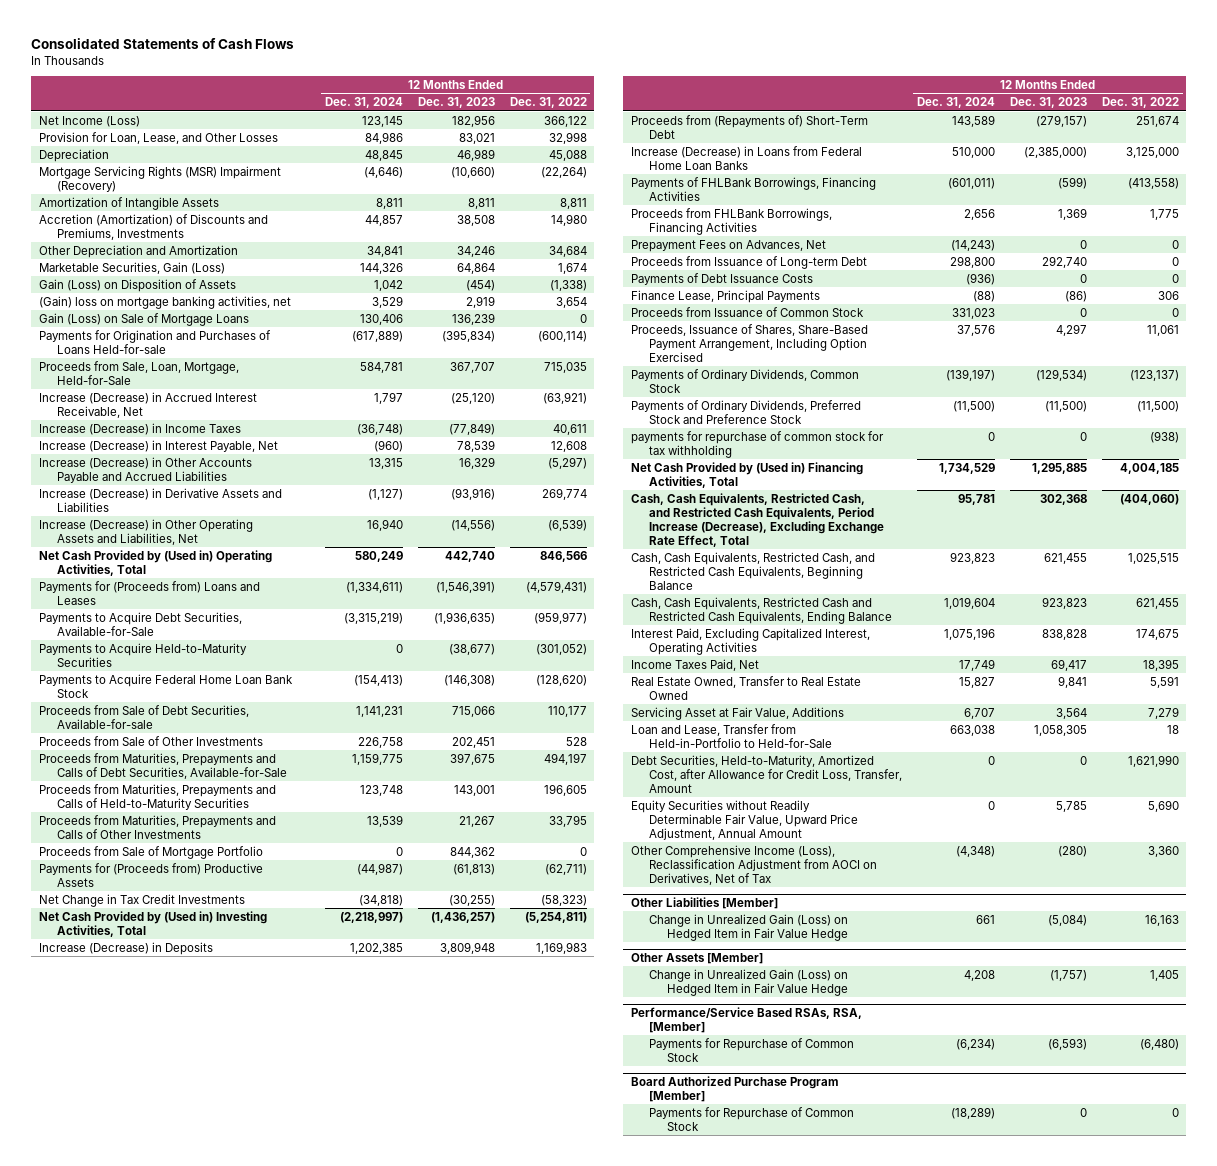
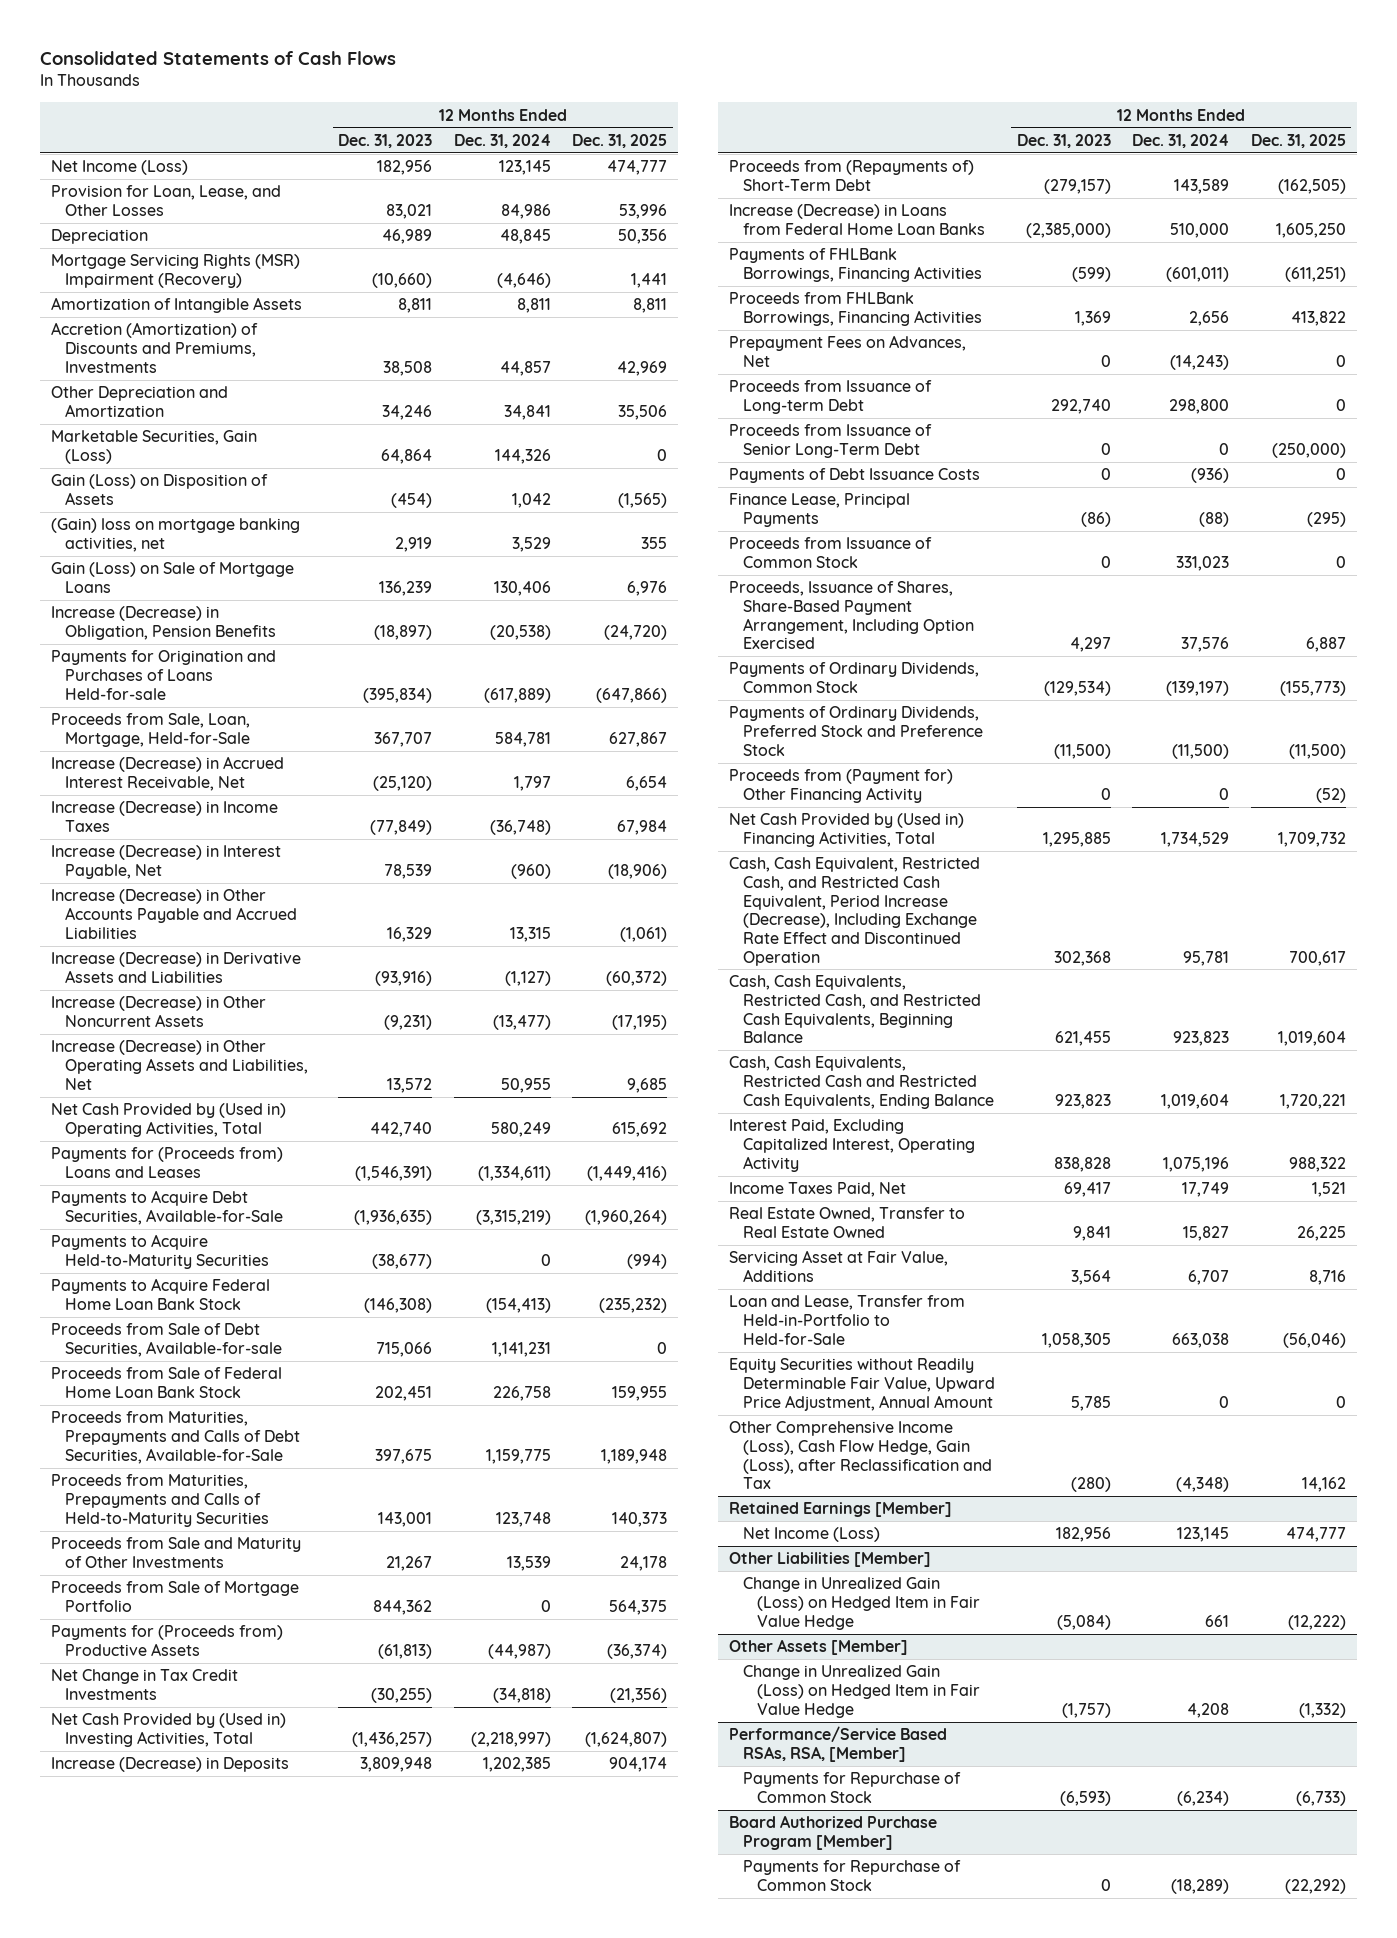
[509,97,587,109] Dec. 31, 2022 -> none
none -> [572,133,668,148] Dec. 31, 2025
none -> [50,606,276,640] Increase (Decrease) in Obligation, Pension Benefits
none -> [50,996,266,1027] Increase (Decrease) in Other Noncurrent Assets
[366,518,403,531] 16,940 -> [500,1077,551,1093] 50,955
[450,519,495,531] (14,556) -> [387,1077,433,1093] 13,572
[38,735,263,746] Proceeds from Sale of Other Investments -> [50,1367,282,1398] Proceeds from Sale of Federal Home Loan Bank Stock
[38,814,276,839] Proceeds from Maturities, Prepayments and Calls of Other Investments -> [50,1537,301,1568] Proceeds from Sale and Maturity of Other Investments
none -> [729,424,933,458] Proceeds from Issuance of Senior Long-Term Debt
[630,430,884,458] payments for repurchase of common stock for tax withholding -> none
none -> [729,769,954,803] Proceeds from (Payment for) Other Financing Activity
[630,492,884,547] Cash, Cash Equivalents, Restricted Cash, and Restricted Cash Equivalents, Period Increase (Decrease), Excluding Exchange Rate Effect, Total -> [729,857,981,966] Cash, Cash Equivalent, Restricted Cash, and Restricted Cash Equivalent, Period Increase (Decrease), Including Exchange Rate Effect and Discontinued Operation
[630,627,870,655] Interest Paid, Excluding Capitalized Interest, Operating Activities -> [729,1119,976,1172] Interest Paid, Excluding Capitalized Interest, Operating Activity
[630,754,902,793] Debt Securities, Held-to-Maturity, Amortized Cost, after Allowance for Credit Loss, Transfer, Amount -> none
[630,844,877,885] Other Comprehensive Income (Loss), Reclassification Adjustment from AOCI on Derivatives, Net of Tax -> [729,1421,993,1490] Other Comprehensive Income (Loss), Cash Flow Hedge, Gain (Loss), after Reclassification and Tax
none -> [729,1502,953,1518] Retained Earnings [Member]
none -> [743,1527,881,1543] Net Income (Loss)

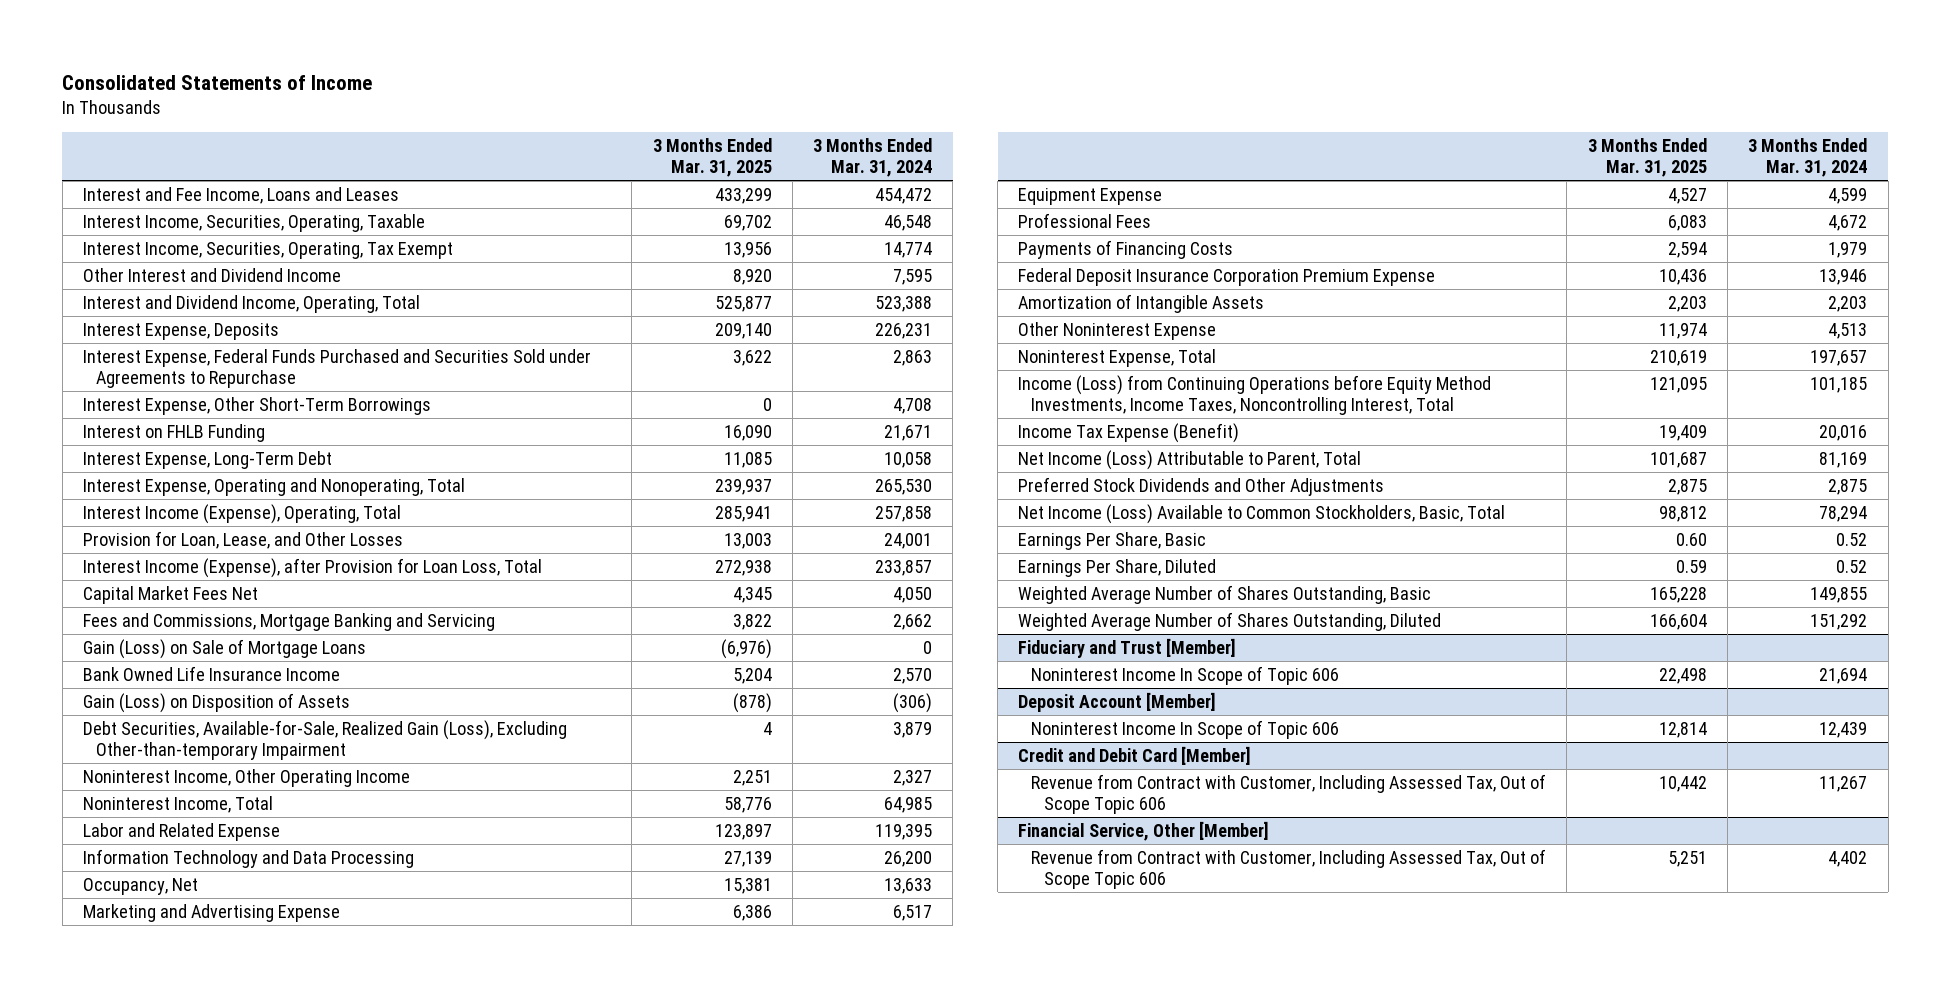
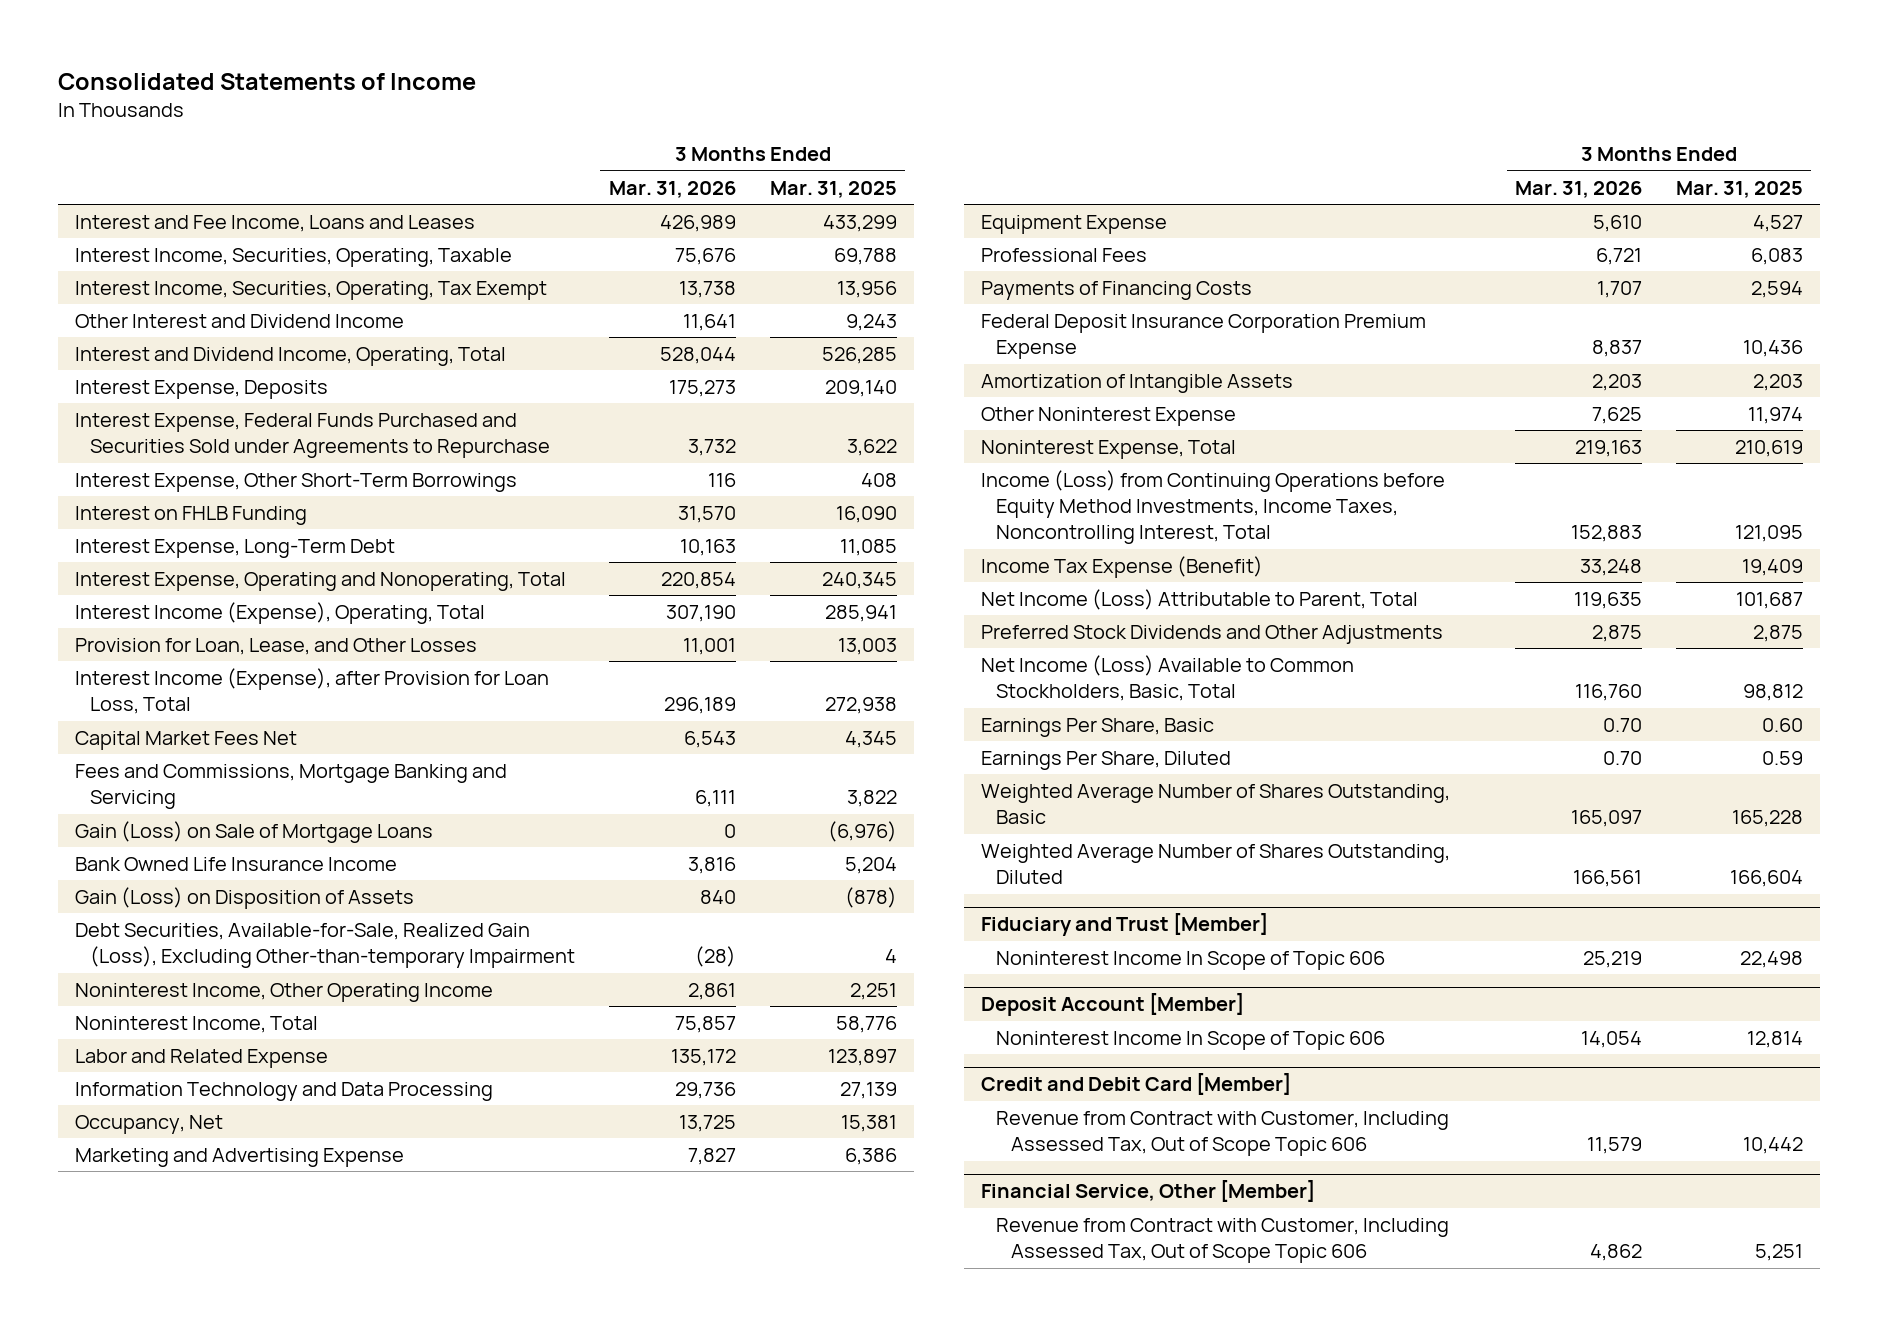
[813,137,933,178] 3 Months Ended Mar. 31, 2024 -> none
none -> [608,180,736,198] Mar. 31, 2026
[723,214,772,231] 69,702 -> [833,248,897,266] 69,788
[732,268,772,285] 8,920 -> [845,314,897,332] 9,243
[714,295,772,312] 525,877 -> [821,347,897,365] 526,285
[762,397,772,411] 0 -> [860,473,897,488] 408
[714,478,772,495] 239,937 -> [821,572,897,590] 240,345

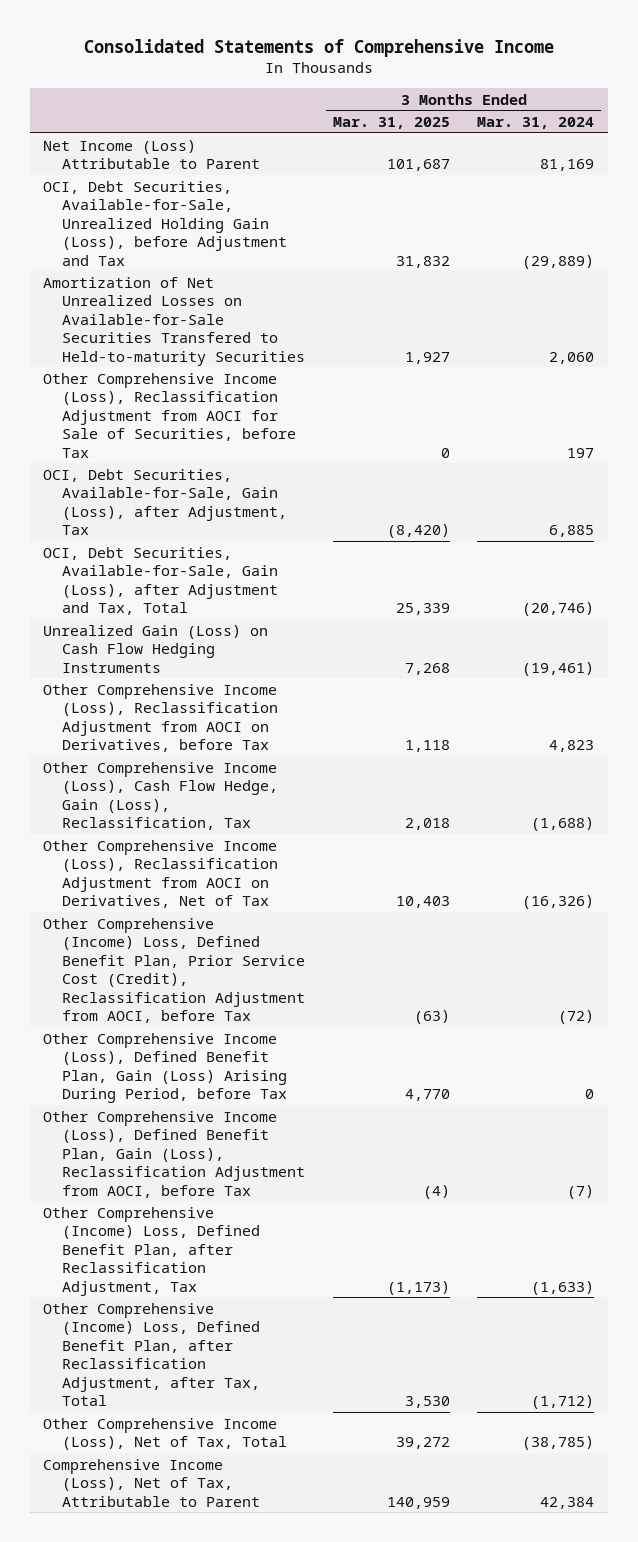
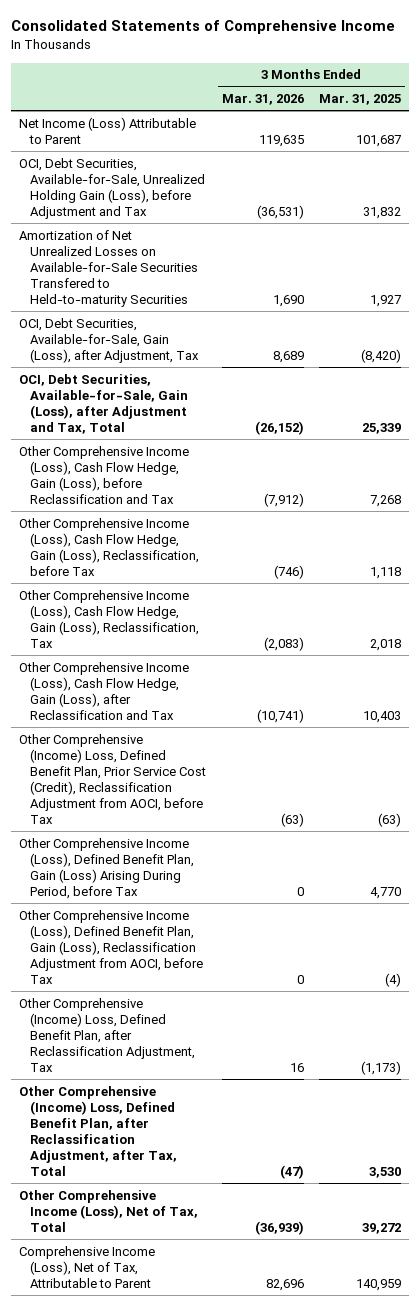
[477,117,595,130] Mar. 31, 2024 -> none
none -> [221,94,304,106] Mar. 31, 2026
[43,372,297,458] Other Comprehensive Income (Loss), Reclassification Adjustment from AOCI for Sale of Securities, before Tax -> none
[43,624,269,673] Unrealized Gain (Loss) on Cash Flow Hedging Instruments -> [18,445,189,504] Other Comprehensive Income (Loss), Cash Flow Hedge, Gain (Loss), before Reclassification and Tax
[43,683,279,753] Other Comprehensive Income (Loss), Reclassification Adjustment from AOCI on Derivatives, before Tax -> [18,517,199,576] Other Comprehensive Income (Loss), Cash Flow Hedge, Gain (Loss), Reclassification, before Tax
[43,839,279,909] Other Comprehensive Income (Loss), Reclassification Adjustment from AOCI on Derivatives, Net of Tax -> [18,661,189,720] Other Comprehensive Income (Loss), Cash Flow Hedge, Gain (Loss), after Reclassification and Tax

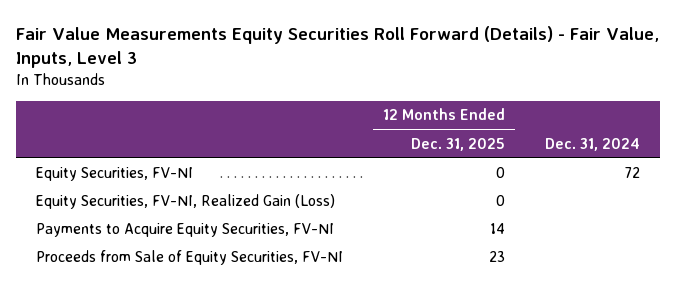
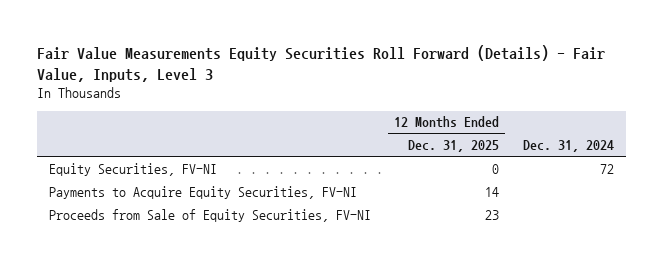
[36,194,336,210] Equity Securities, FV-NI, Realized Gain (Loss) -> none

